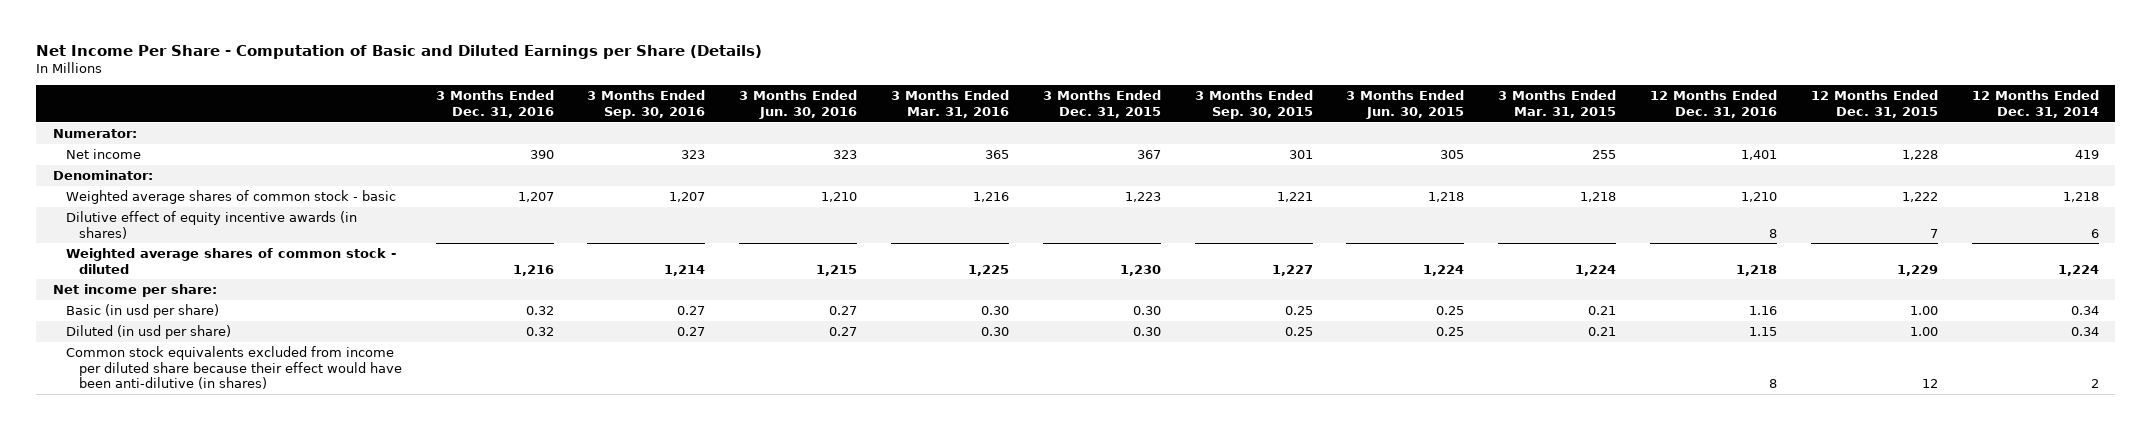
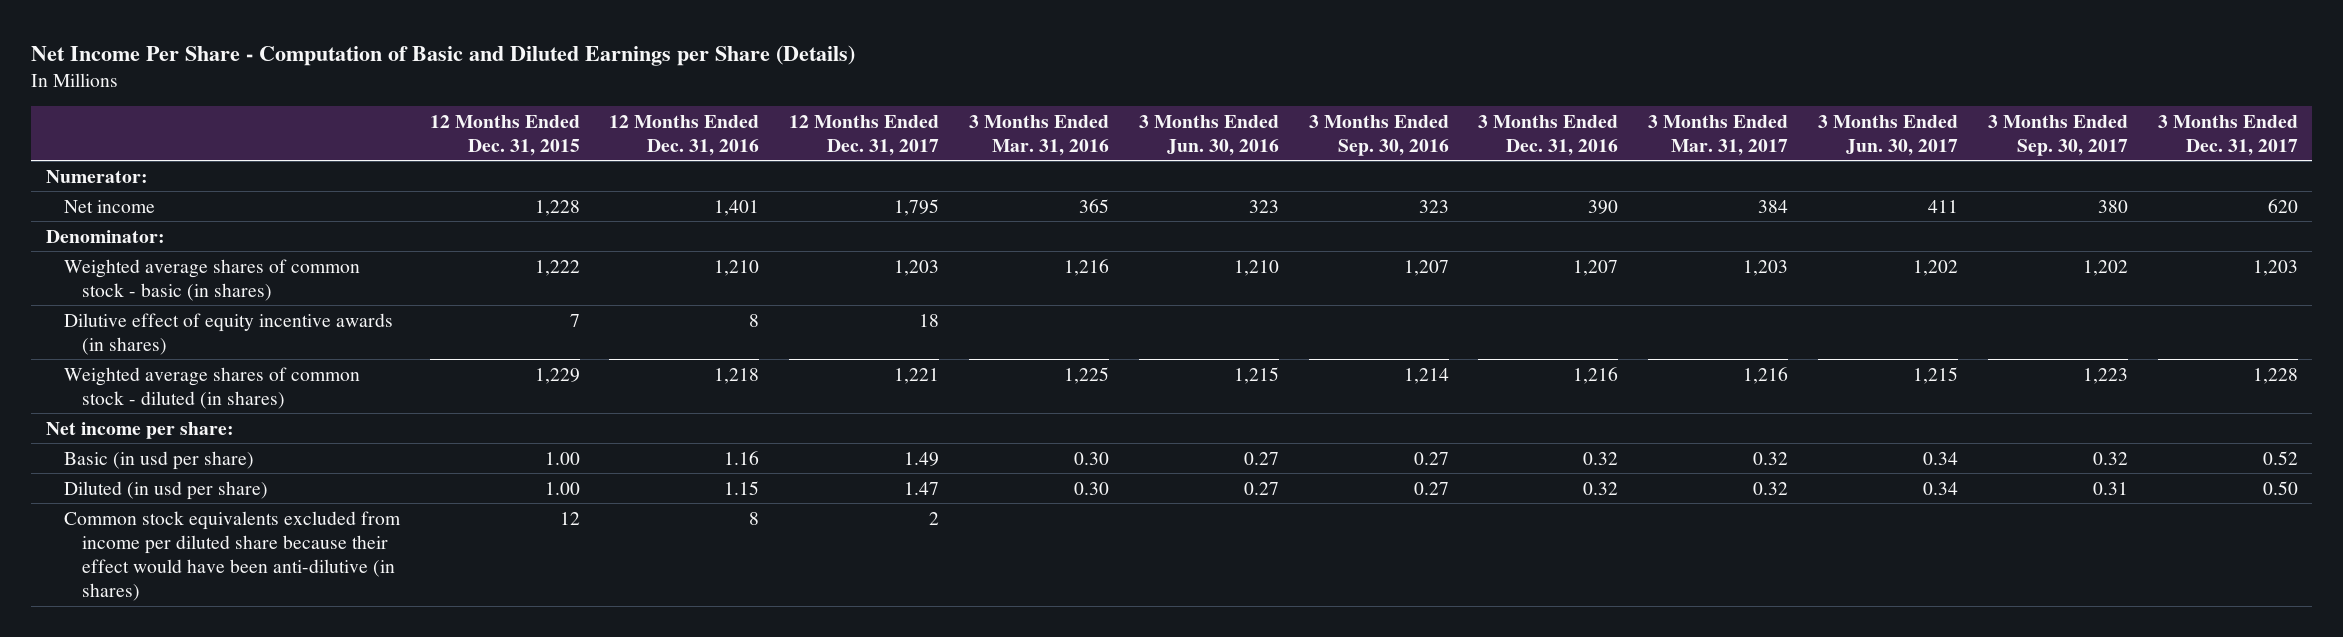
[1042,90,1161,118] 3 Months Ended Dec. 31, 2015 -> none
[1194,90,1313,119] 3 Months Ended Sep. 30, 2015 -> none
[1346,90,1465,119] 3 Months Ended Jun. 30, 2015 -> none
[1498,90,1617,118] 3 Months Ended Mar. 31, 2015 -> none
[1971,90,2099,118] 12 Months Ended Dec. 31, 2014 -> none
none -> [789,114,940,156] 12 Months Ended Dec. 31, 2017
none -> [1648,114,1789,156] 3 Months Ended Mar. 31, 2017
none -> [1817,114,1958,156] 3 Months Ended Jun. 30, 2017
none -> [1987,114,2128,156] 3 Months Ended Sep. 30, 2017
none -> [2157,114,2298,156] 3 Months Ended Dec. 31, 2017
[66,189,397,204] Weighted average shares of common stock - basic -> [63,258,360,301] Weighted average shares of common stock - basic (in shares)
[66,247,397,274] Weighted average shares of common stock - diluted -> [63,366,360,409] Weighted average shares of common stock - diluted (in shares)

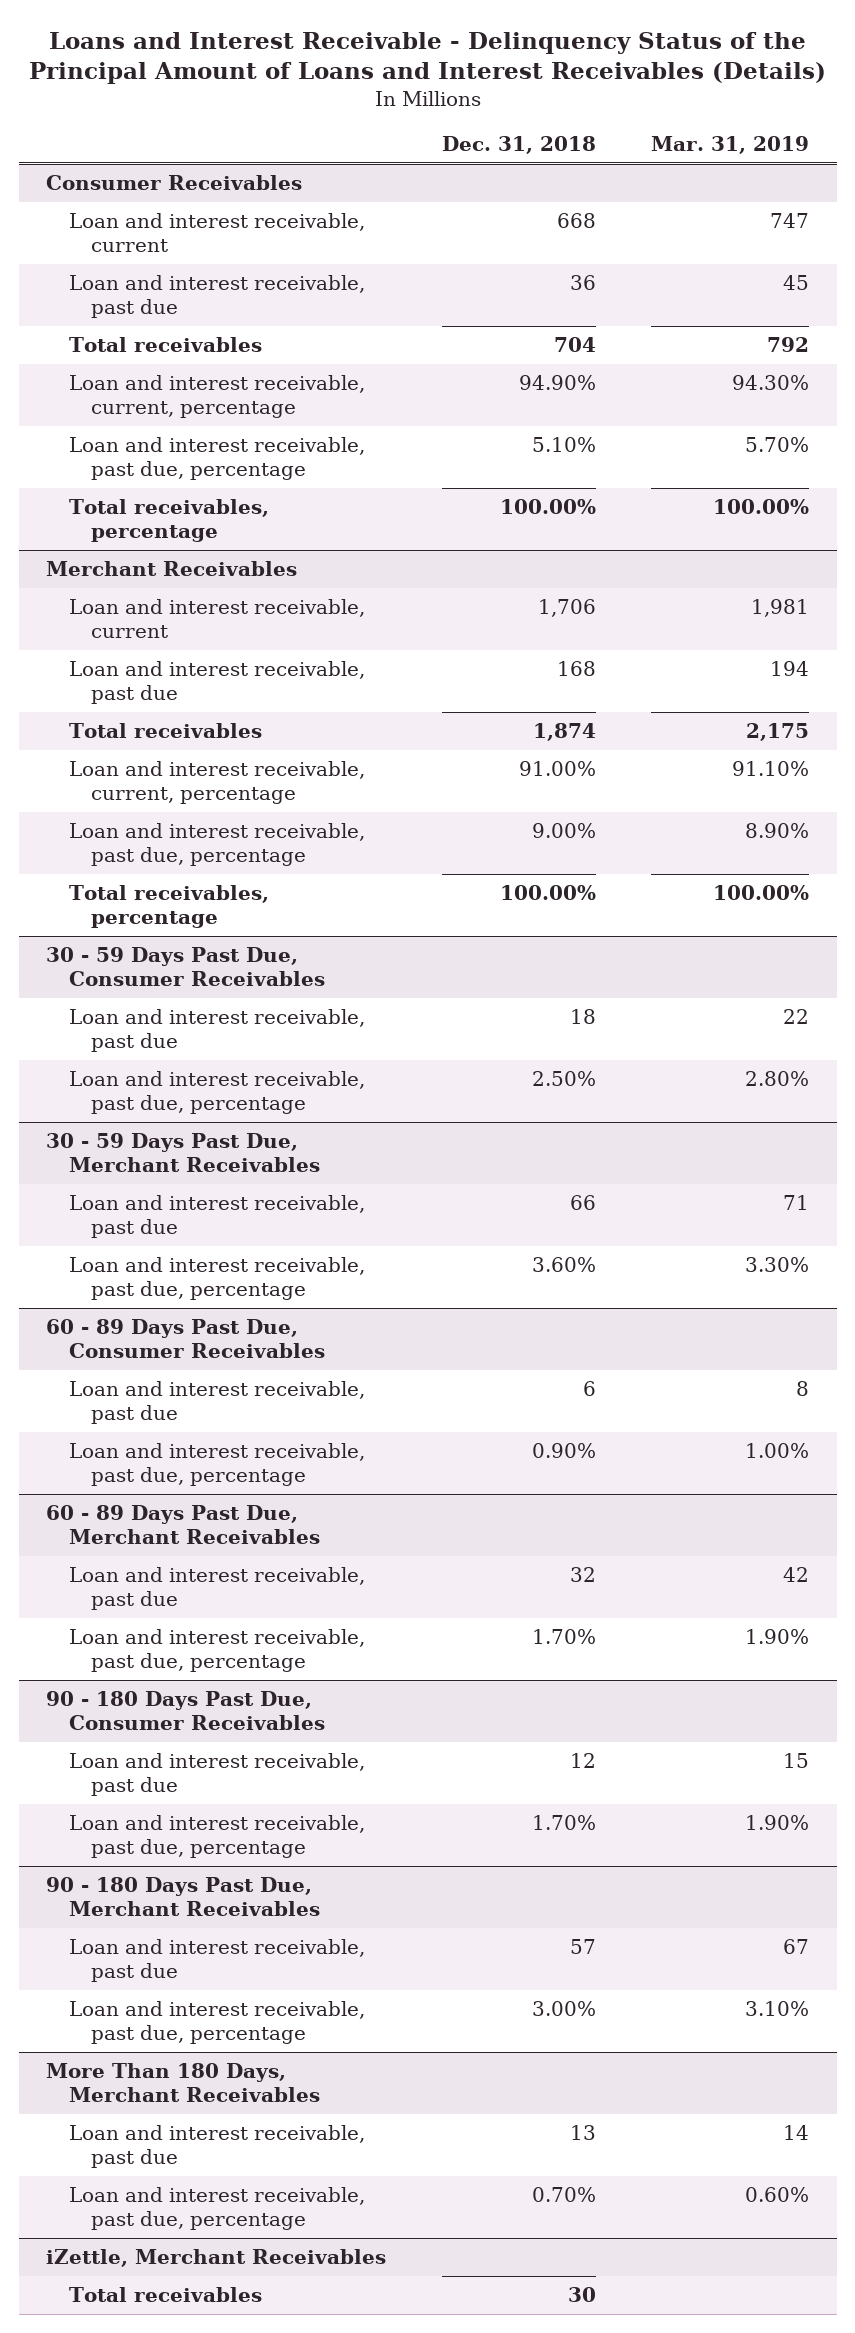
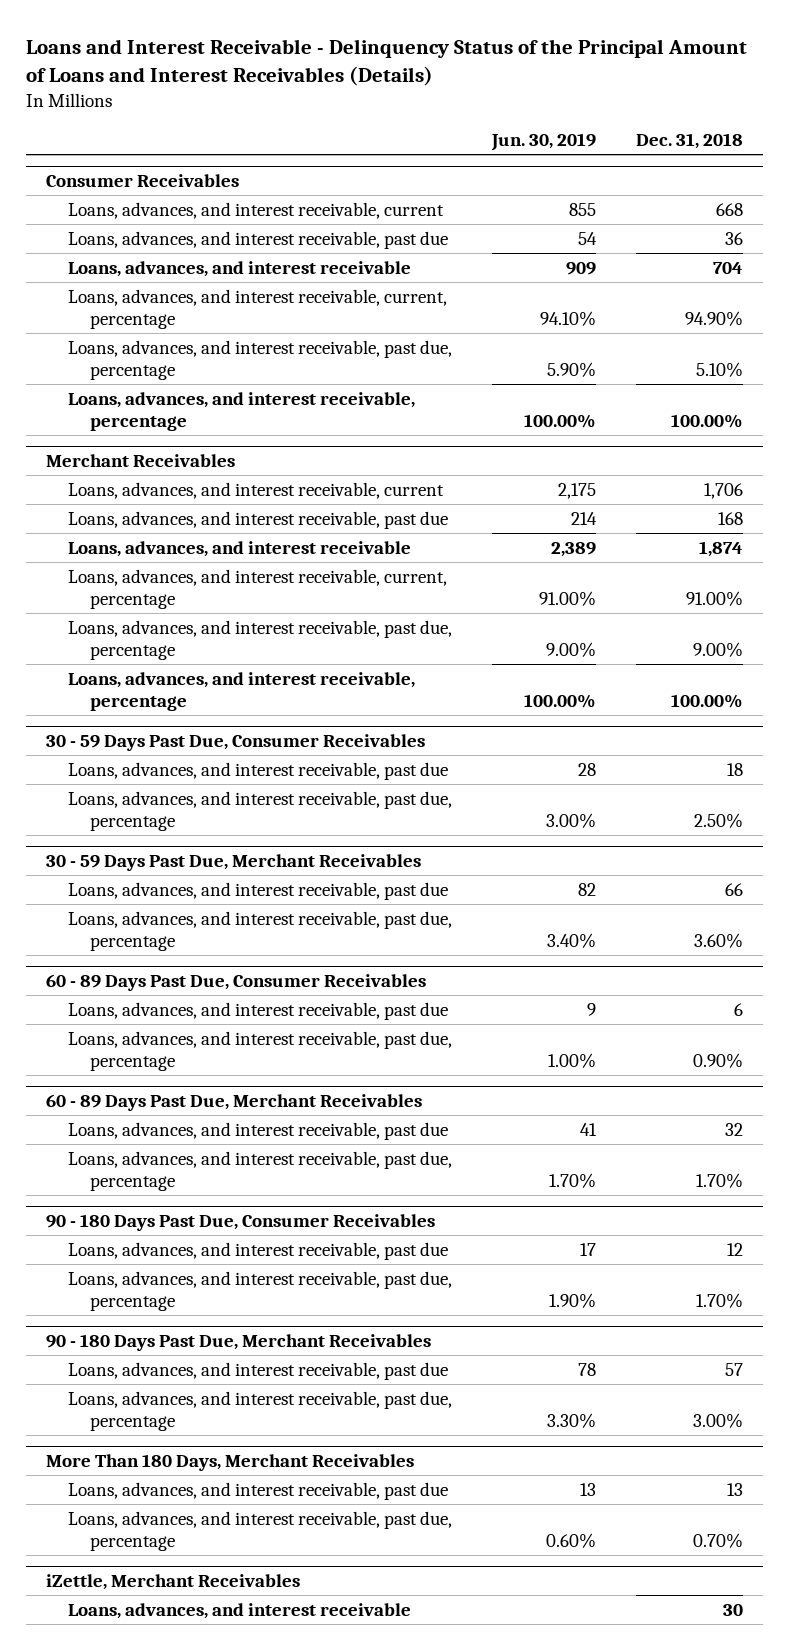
[650,136,809,155] Mar. 31, 2019 -> none
none -> [490,133,596,152] Jun. 30, 2019
[68,498,269,543] Total receivables, percentage -> none
[68,212,365,253] Loan and interest receivable, current -> [67,201,444,219] Loans, advances, and interest receivable, current
[68,274,365,319] Loan and interest receivable, past due -> [67,230,448,249] Loans, advances, and interest receivable, past due
[68,336,262,352] Total receivables -> [67,260,411,277] Loans, advances, and interest receivable
[68,374,365,419] Loan and interest receivable, current, percentage -> [67,288,447,329] Loans, advances, and interest receivable, current, percentage
[68,436,365,481] Loan and interest receivable, past due, percentage -> [67,339,452,380] Loans, advances, and interest receivable, past due, percentage
none -> [67,391,415,431] Loans, advances, and interest receivable, percentage
[68,884,269,929] Total receivables, percentage -> none
[68,598,365,639] Loan and interest receivable, current -> [67,481,444,499] Loans, advances, and interest receivable, current
[68,660,365,705] Loan and interest receivable, past due -> [67,510,448,529] Loans, advances, and interest receivable, past due
[68,722,262,738] Total receivables -> [67,540,411,557] Loans, advances, and interest receivable
[68,760,365,805] Loan and interest receivable, current, percentage -> [67,568,447,609] Loans, advances, and interest receivable, current, percentage
[68,822,365,867] Loan and interest receivable, past due, percentage -> [67,619,452,660] Loans, advances, and interest receivable, past due, percentage
none -> [67,671,415,711] Loans, advances, and interest receivable, percentage
[68,1008,365,1053] Loan and interest receivable, past due -> [67,761,448,780] Loans, advances, and interest receivable, past due
[68,1070,365,1115] Loan and interest receivable, past due, percentage -> [67,790,452,831] Loans, advances, and interest receivable, past due, percentage
[68,1194,365,1239] Loan and interest receivable, past due -> [67,881,448,900] Loans, advances, and interest receivable, past due
[68,1256,365,1301] Loan and interest receivable, past due, percentage -> [67,910,452,951] Loans, advances, and interest receivable, past due, percentage
[68,1380,365,1425] Loan and interest receivable, past due -> [67,1001,448,1020] Loans, advances, and interest receivable, past due
[68,1442,365,1487] Loan and interest receivable, past due, percentage -> [67,1030,452,1071] Loans, advances, and interest receivable, past due, percentage
[68,1566,365,1611] Loan and interest receivable, past due -> [67,1121,448,1140] Loans, advances, and interest receivable, past due
[68,1628,365,1673] Loan and interest receivable, past due, percentage -> [67,1150,452,1191] Loans, advances, and interest receivable, past due, percentage
[68,1752,365,1797] Loan and interest receivable, past due -> [67,1241,448,1260] Loans, advances, and interest receivable, past due
[68,1814,365,1859] Loan and interest receivable, past due, percentage -> [67,1270,452,1311] Loans, advances, and interest receivable, past due, percentage
[68,1938,365,1983] Loan and interest receivable, past due -> [67,1361,448,1380] Loans, advances, and interest receivable, past due
[68,2000,365,2045] Loan and interest receivable, past due, percentage -> [67,1390,452,1431] Loans, advances, and interest receivable, past due, percentage
[68,2124,365,2169] Loan and interest receivable, past due -> [67,1481,448,1500] Loans, advances, and interest receivable, past due
[68,2186,365,2231] Loan and interest receivable, past due, percentage -> [67,1510,452,1551] Loans, advances, and interest receivable, past due, percentage
[68,2286,262,2302] Total receivables -> [67,1602,411,1619] Loans, advances, and interest receivable

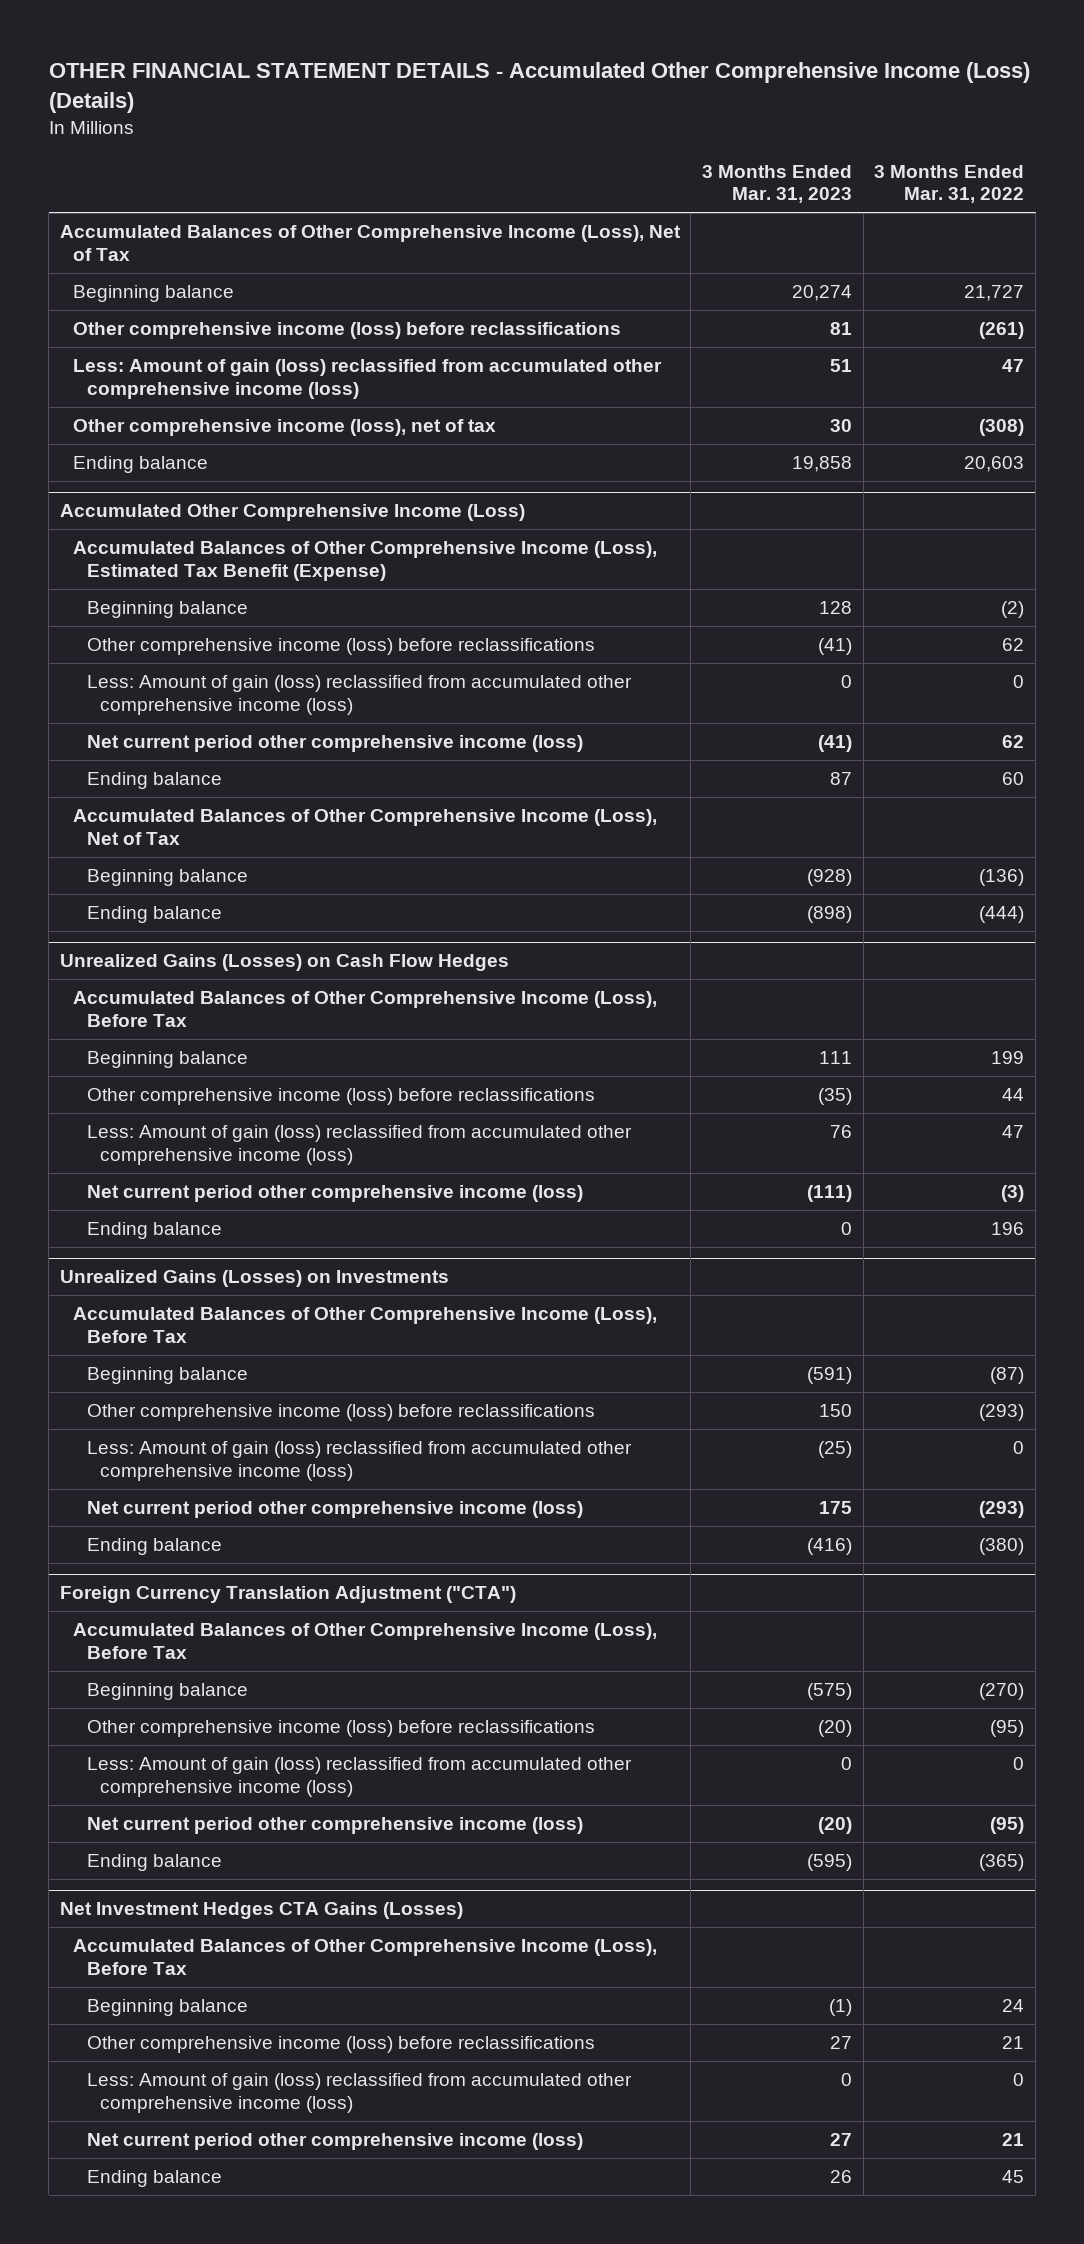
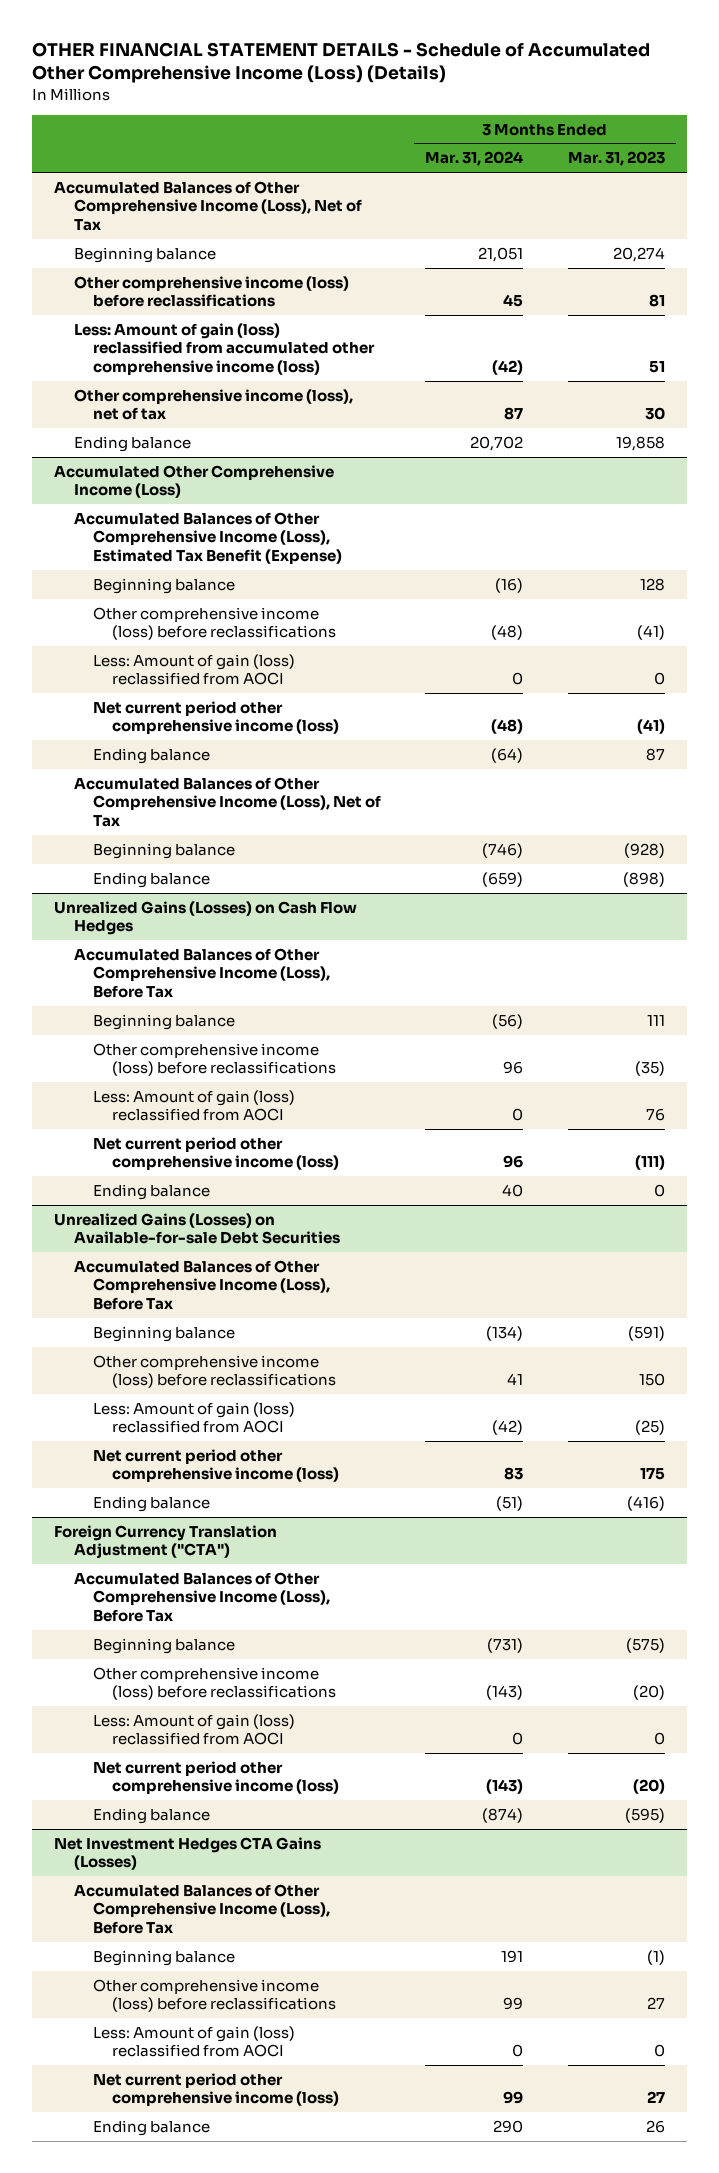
[48,62,1030,113] OTHER FINANCIAL STATEMENT DETAILS - Accumulated Other Comprehensive Income (Loss) (Details) -> [32,41,651,84] OTHER FINANCIAL STATEMENT DETAILS - Schedule of Accumulated Other Comprehensive Income (Loss) (Details)
[874,164,1025,204] 3 Months Ended Mar. 31, 2022 -> none
none -> [425,151,524,167] Mar. 31, 2024
[86,675,632,715] Less: Amount of gain (loss) reclassified from accumulated other comprehensive income (loss) -> [92,653,295,686] Less: Amount of gain (loss) reclassified from AOCI
[86,1125,632,1165] Less: Amount of gain (loss) reclassified from accumulated other comprehensive income (loss) -> [92,1089,295,1122] Less: Amount of gain (loss) reclassified from AOCI
[59,1270,449,1288] Unrealized Gains (Losses) on Investments -> [54,1212,340,1245] Unrealized Gains (Losses) on Available-for-sale Debt Securities
[86,1441,632,1481] Less: Amount of gain (loss) reclassified from accumulated other comprehensive income (loss) -> [92,1401,295,1434] Less: Amount of gain (loss) reclassified from AOCI
[86,1757,632,1797] Less: Amount of gain (loss) reclassified from accumulated other comprehensive income (loss) -> [92,1713,295,1746] Less: Amount of gain (loss) reclassified from AOCI
[86,2073,632,2113] Less: Amount of gain (loss) reclassified from accumulated other comprehensive income (loss) -> [92,2025,295,2058] Less: Amount of gain (loss) reclassified from AOCI

